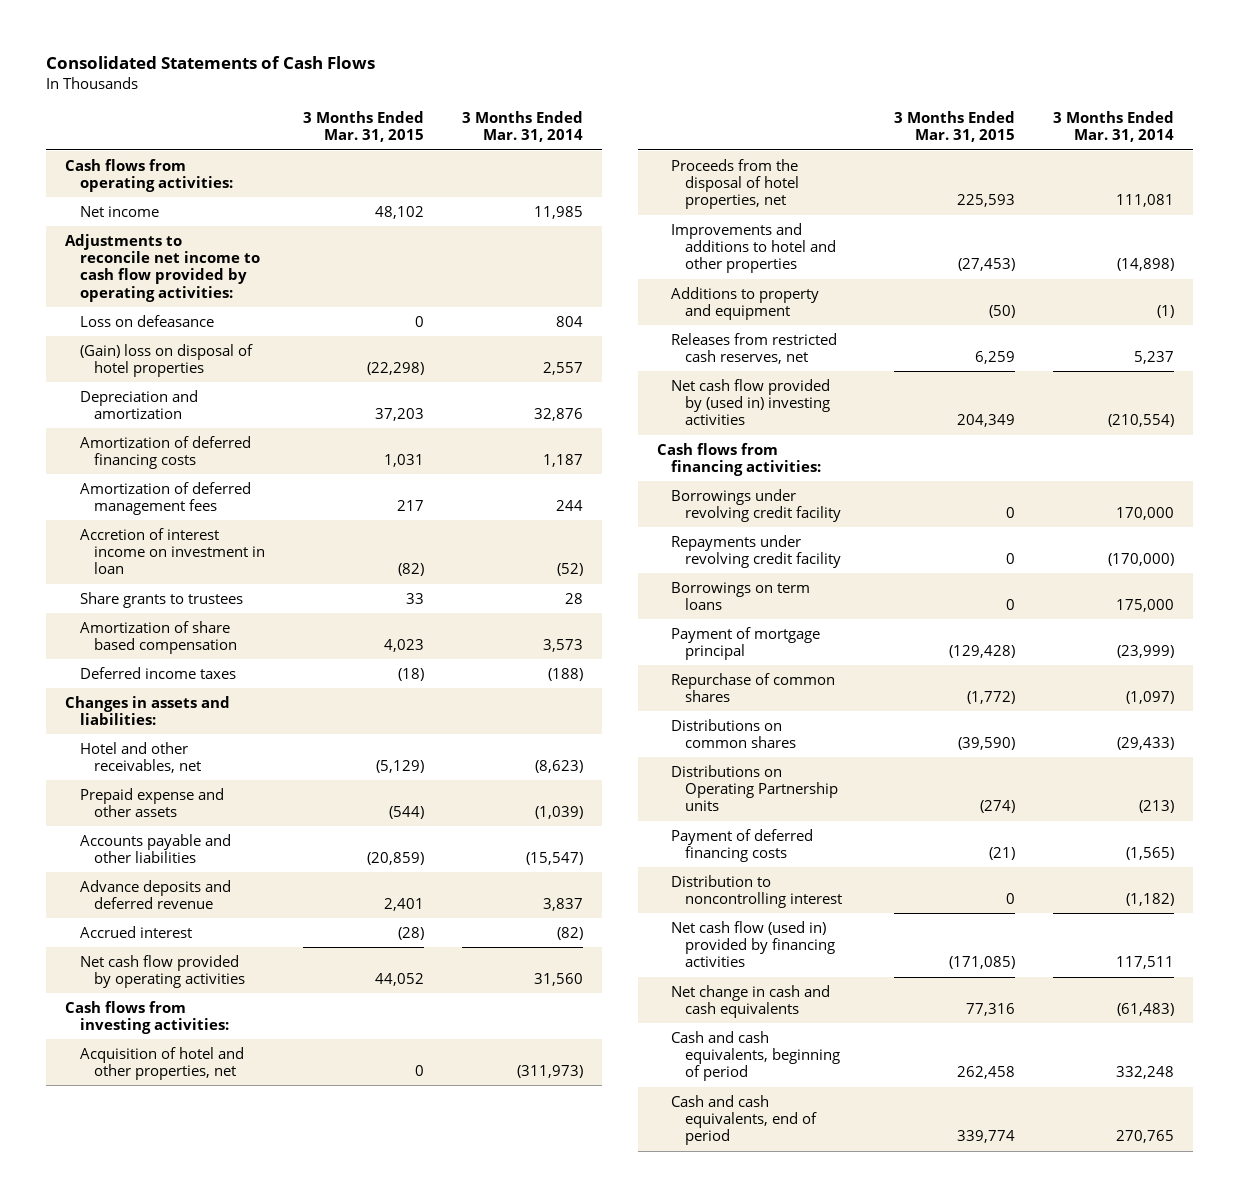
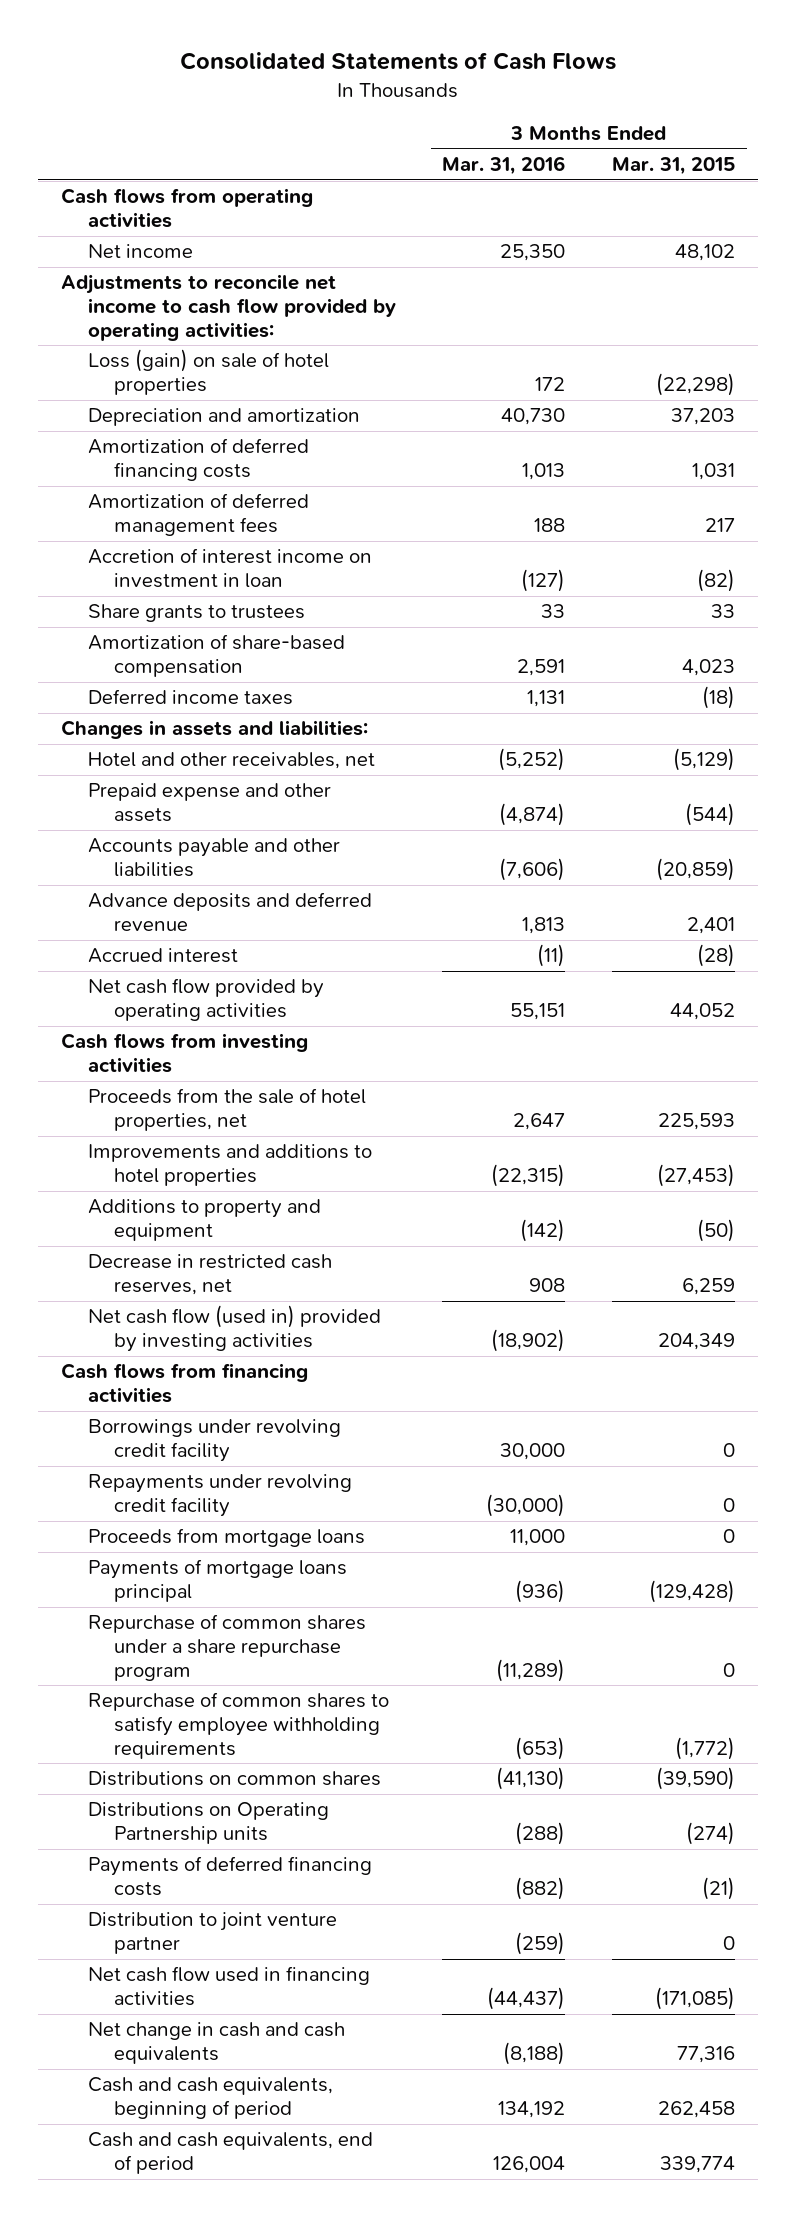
[461,110,583,143] 3 Months Ended Mar. 31, 2014 -> none
none -> [442,155,566,175] Mar. 31, 2016
[65,158,233,192] Cash flows from operating activities: -> [61,188,314,229] Cash flows from operating activities
[79,314,214,327] Loss on defeasance -> none
[79,343,253,377] (Gain) loss on disposal of hotel properties -> [87,349,329,396] Loss (gain) on sale of hotel properties
[79,620,237,654] Amortization of share based compensation -> [87,634,345,678] Amortization of share-based compensation
[79,1046,244,1080] Acquisition of hotel and other properties, net -> none
[65,1000,229,1034] Cash flows from investing activities: -> [61,1033,309,1074] Cash flows from investing activities
[671,158,800,210] Proceeds from the disposal of hotel properties, net -> [87,1088,366,1132] Proceeds from the sale of hotel properties, net
[671,222,837,274] Improvements and additions to hotel and other properties -> [87,1144,372,1187] Improvements and additions to hotel properties
[671,332,838,364] Releases from restricted cash reserves, net -> [87,1254,332,1296] Decrease in restricted cash reserves, net
[671,378,831,426] Net cash flow provided by (used in) investing activities -> [87,1305,381,1353] Net cash flow (used in) provided by investing activities
[656,442,822,476] Cash flows from financing activities: -> [61,1363,309,1404] Cash flows from financing activities
[671,581,811,610] Borrowings on term loans -> none
none -> [87,1528,365,1548] Proceeds from mortgage loans
[671,626,821,660] Payment of mortgage principal -> [87,1559,347,1603] Payments of mortgage loans principal
none -> [87,1614,366,1681] Repurchase of common shares under a share repurchase program
[671,672,836,702] Repurchase of common shares -> [87,1692,389,1759] Repurchase of common shares to satisfy employee withholding requirements
[671,828,814,862] Payment of deferred financing costs -> [87,1856,372,1897] Payments of deferred financing costs
[671,874,843,908] Distribution to noncontrolling interest -> [87,1912,337,1955] Distribution to joint venture partner
[671,920,836,968] Net cash flow (used in) provided by financing activities -> [87,1966,370,2007] Net cash flow used in financing activities

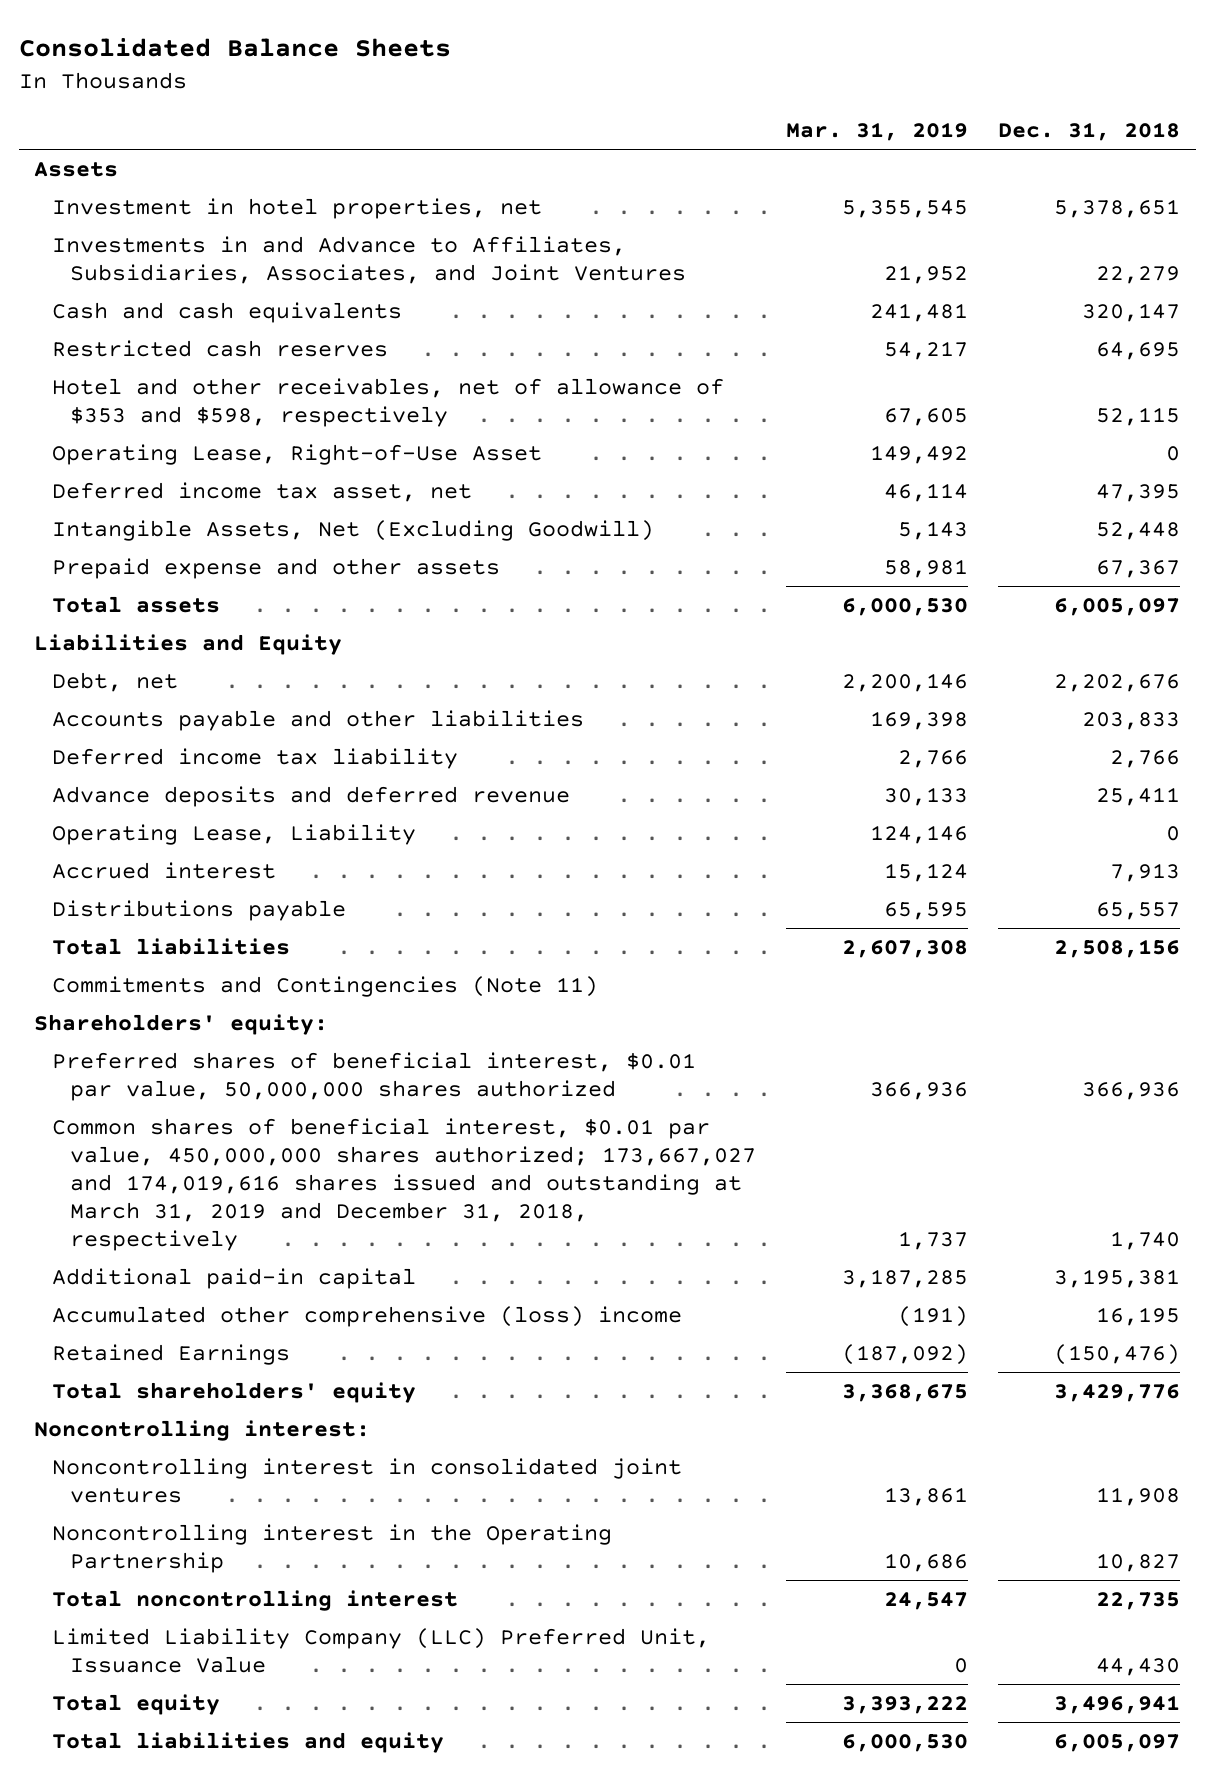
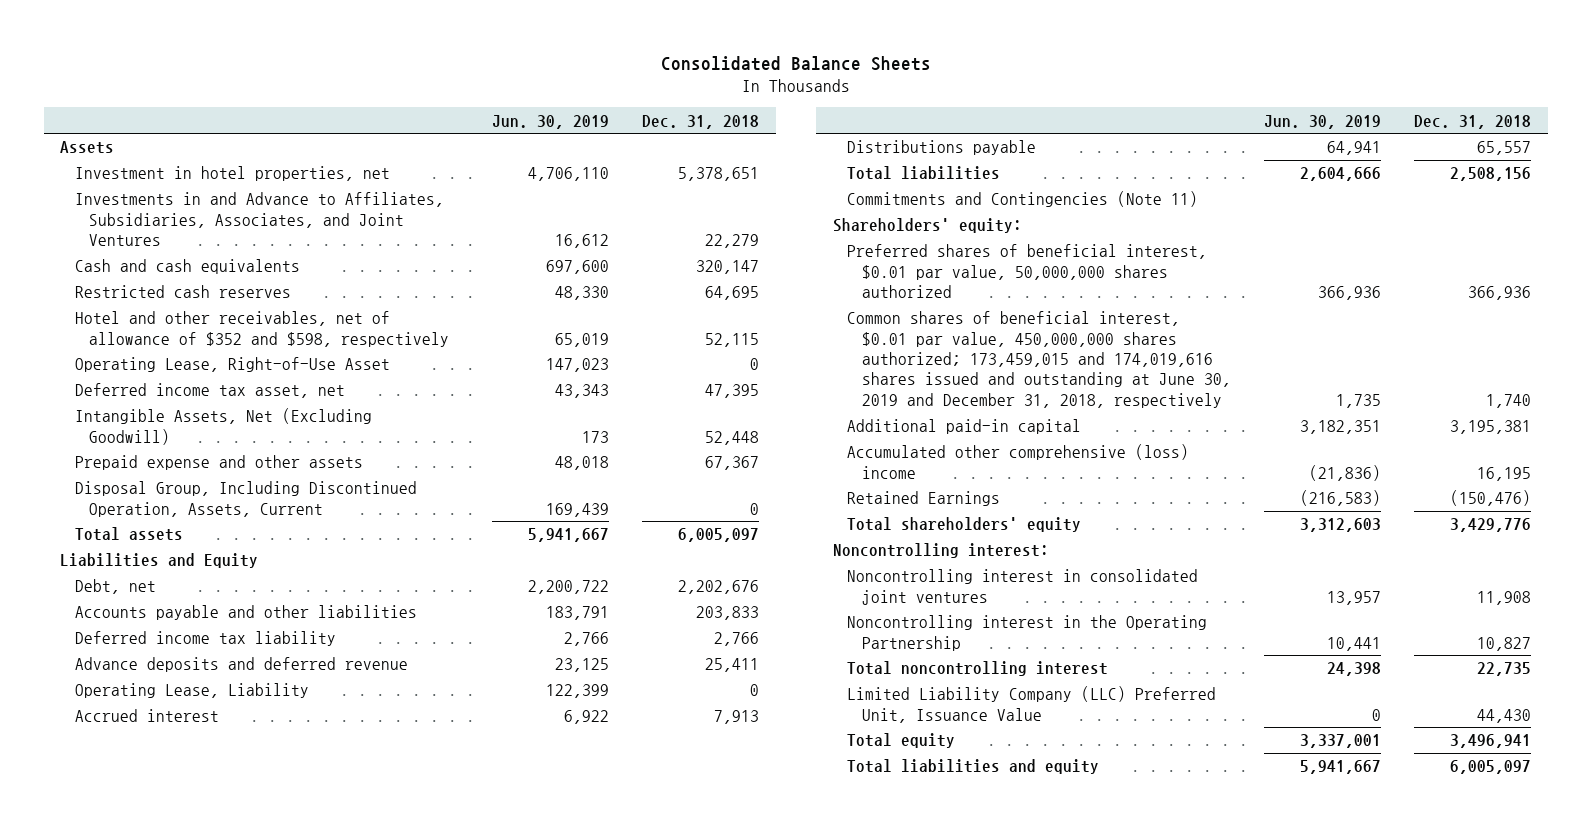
[786,122,969,142] Mar. 31, 2019 -> none
none -> [491,114,609,129] Jun. 30, 2019
[51,377,724,427] Hotel and other receivables, net of allowance of $353 and $598, respectively -> [74,311,450,347] Hotel and other receivables, net of allowance of $352 and $598, respectively
none -> [74,481,417,517] Disposal Group, Including Discontinued Operation, Assets, Current
[51,1117,756,1252] Common shares of beneficial interest, $0.01 par value, 450,000,000 shares authorized; 173,667,027 and 174,019,616 shares issued and outstanding at March 31, 2019 and December 31, 2018, respectively -> [847,311,1231,408] Common shares of beneficial interest, $0.01 par value, 450,000,000 shares authorized; 173,459,015 and 174,019,616 shares issued and outstanding at June 30, 2019 and December 31, 2018, respectively

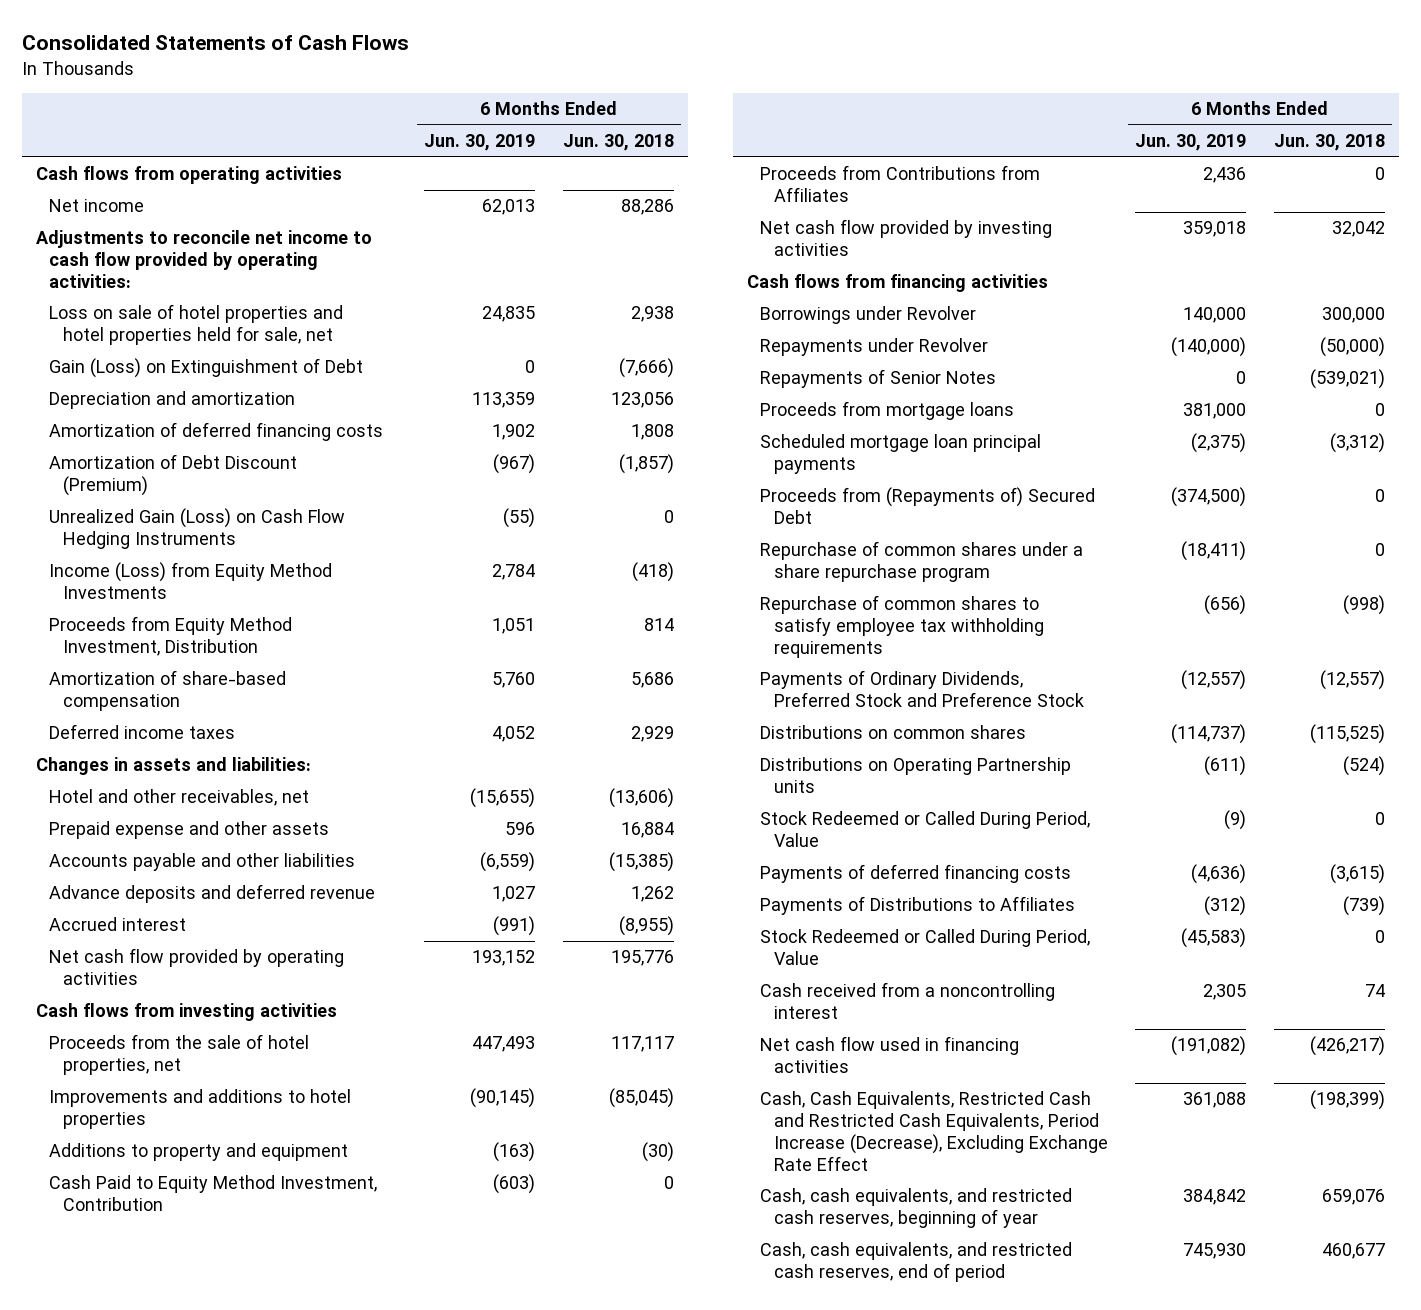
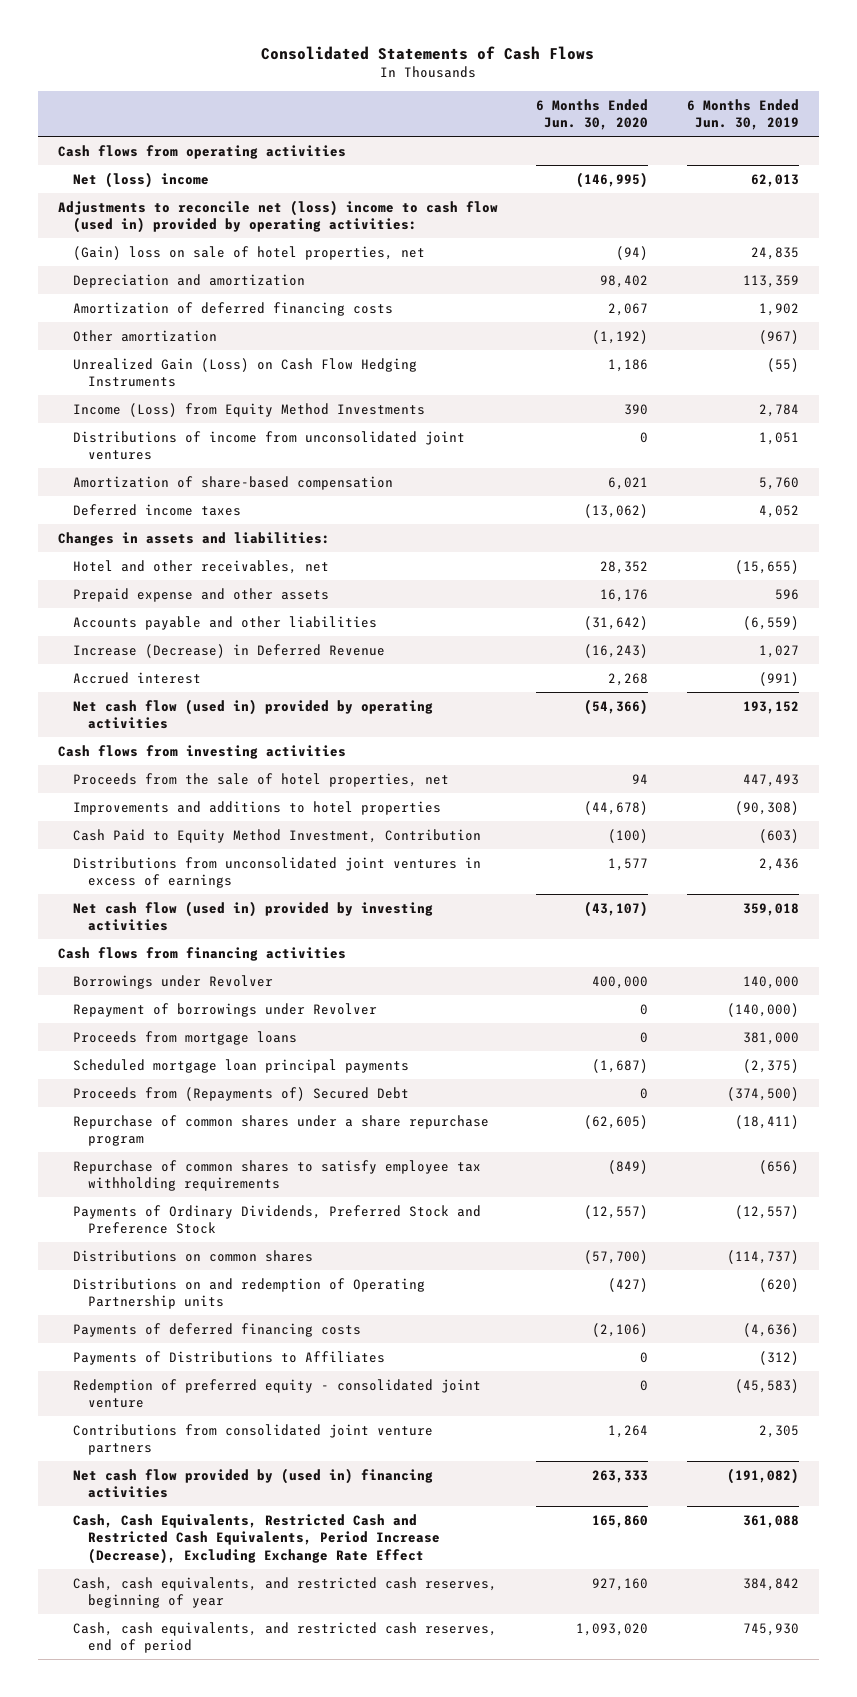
[562,134,674,152] Jun. 30, 2018 -> none
none -> [536,98,649,131] 6 Months Ended Jun. 30, 2020
[49,358,364,379] Gain (Loss) on Extinguishment of Debt -> none
[49,199,145,213] Net income -> [72,171,209,188] Net (loss) income
[35,230,372,288] Adjustments to reconcile net income to cash flow provided by operating activities: -> [57,199,498,234] Adjustments to reconcile net (loss) income to cash flow (used in) provided by operating activities:
[49,304,344,346] Loss on sale of hotel properties and hotel properties held for sale, net -> [72,245,425,260] (Gain) loss on sale of hotel properties, net
[49,454,298,497] Amortization of Debt Discount (Premium) -> [72,329,217,342] Other amortization
[49,616,293,657] Proceeds from Equity Method Investment, Distribution -> [72,430,465,461] Distributions of income from unconsolidated joint ventures
[49,884,376,904] Advance deposits and deferred revenue -> [72,643,385,658] Increase (Decrease) in Deferred Revenue
[49,948,345,986] Net cash flow provided by operating activities -> [72,698,433,730] Net cash flow (used in) provided by operating activities
[49,1143,349,1162] Additions to property and equipment -> none
[470,1088,536,1109] (90,145) -> [735,800,800,815] (90,308)
[760,165,1041,203] Proceeds from Contributions from Affiliates -> [72,856,481,889] Distributions from unconsolidated joint ventures in excess of earnings
[760,219,1053,257] Net cash flow provided by investing activities -> [72,900,433,932] Net cash flow (used in) provided by investing activities
[760,369,997,389] Repayments of Senior Notes -> none
[760,338,989,357] Repayments under Revolver -> [72,1002,377,1017] Repayment of borrowings under Revolver
[760,811,1091,848] Stock Redeemed or Called During Period, Value -> none
[760,757,1072,794] Distributions on Operating Partnership units -> [72,1277,425,1310] Distributions on and redemption of Operating Partnership units
[1204,756,1247,777] (611) -> [759,1277,800,1292] (620)
[760,929,1091,966] Stock Redeemed or Called During Period, Value -> [72,1378,481,1409] Redemption of preferred equity - consolidated joint venture
[760,982,1056,1020] Cash received from a noncontrolling interest -> [72,1423,433,1456] Contributions from consolidated joint venture partners
[760,1036,1020,1074] Net cash flow used in financing activities -> [72,1467,433,1499] Net cash flow provided by (used in) financing activities

